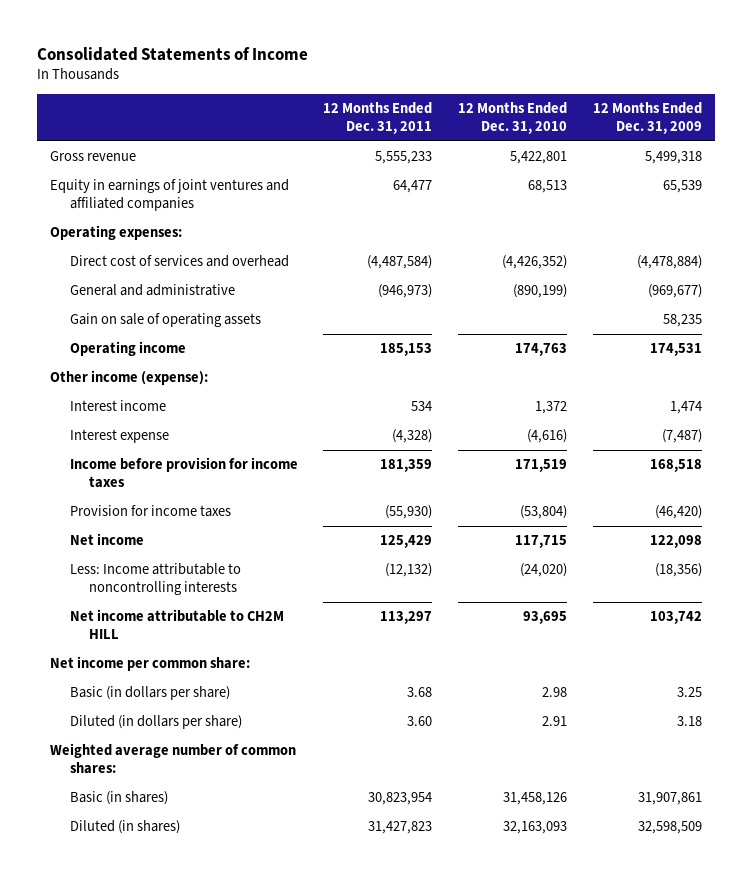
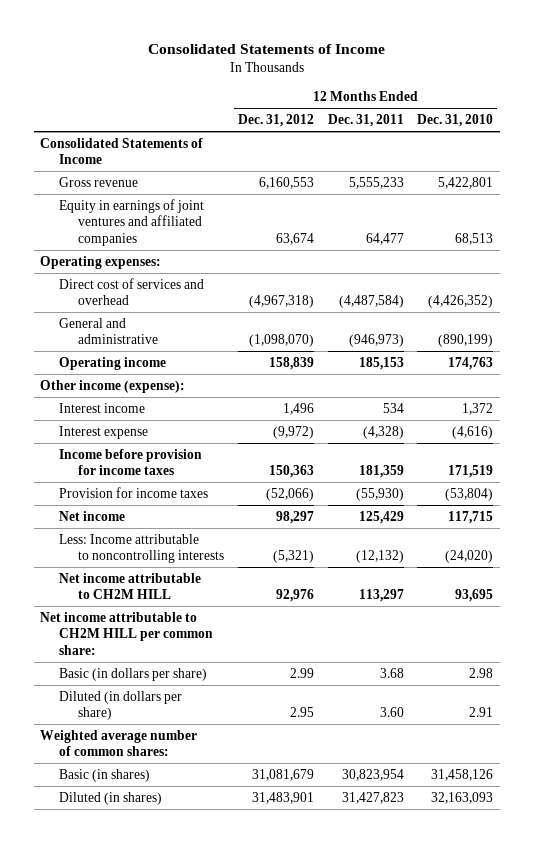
[593,102,703,135] 12 Months Ended Dec. 31, 2009 -> none
none -> [237,114,314,128] Dec. 31, 2012
none -> [40,137,204,165] Consolidated Statements of Income
[69,313,261,328] Gain on sale of operating assets -> none
[49,656,250,672] Net income per common share: -> [40,611,214,655] Net income attributable to CH2M HILL per common share:

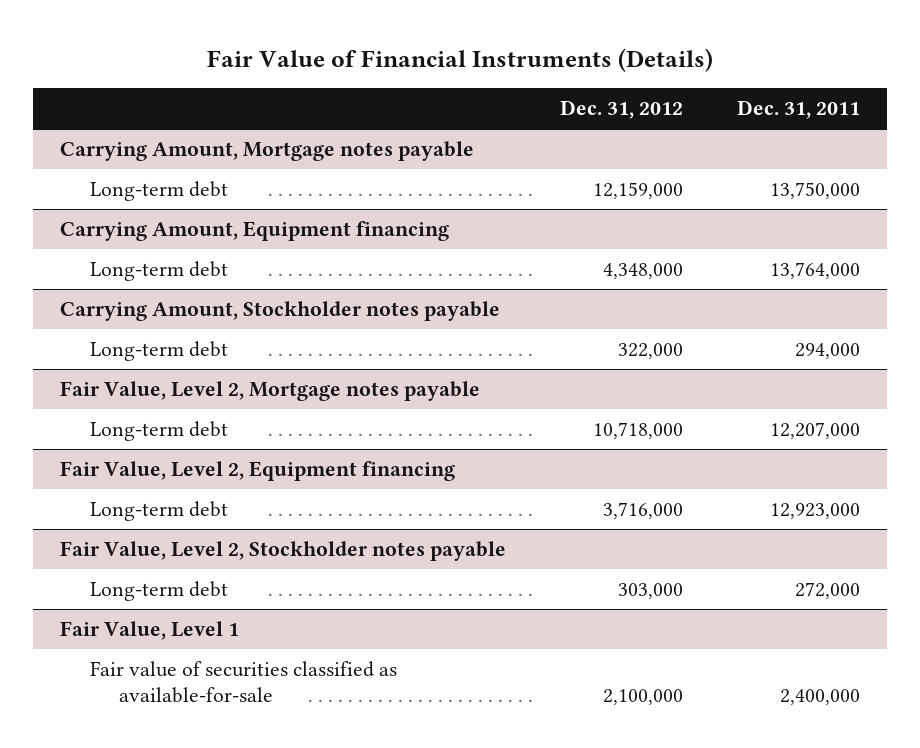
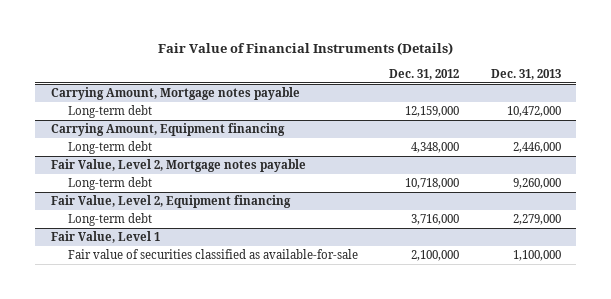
[736,100,860,120] Dec. 31, 2011 -> none
none -> [490,68,561,80] Dec. 31, 2013
[60,300,501,321] Carrying Amount, Stockholder notes payable -> none
[89,340,228,361] Long-term debt -> none
[60,540,507,561] Fair Value, Level 2, Stockholder notes payable -> none
[89,580,228,601] Long-term debt -> none

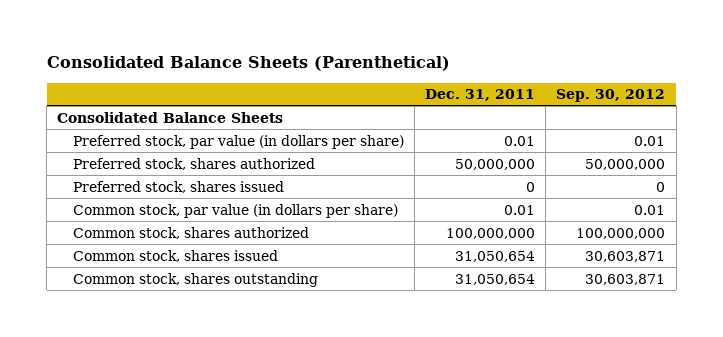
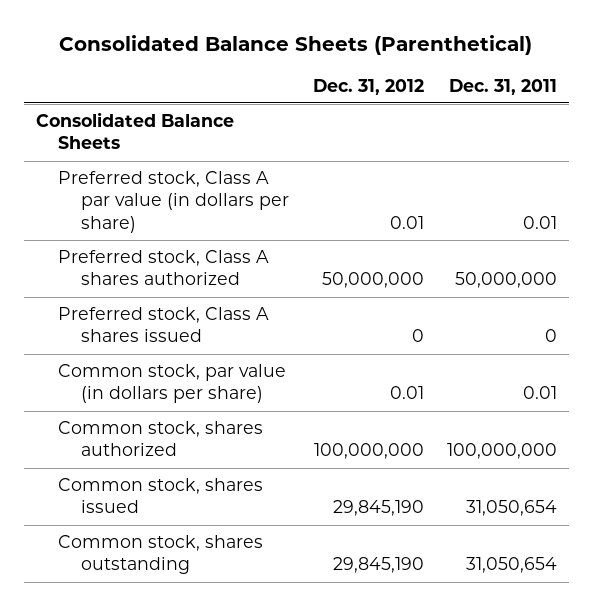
[556,89,666,103] Sep. 30, 2012 -> none
none -> [312,78,424,95] Dec. 31, 2012
[72,134,404,149] Preferred stock, par value (in dollars per share) -> [58,171,290,233] Preferred stock, Class A par value (in dollars per share)
[72,157,315,170] Preferred stock, shares authorized -> [58,250,270,286] Preferred stock, Class A shares authorized
[72,180,284,193] Preferred stock, shares issued -> [58,307,270,343] Preferred stock, Class A shares issued

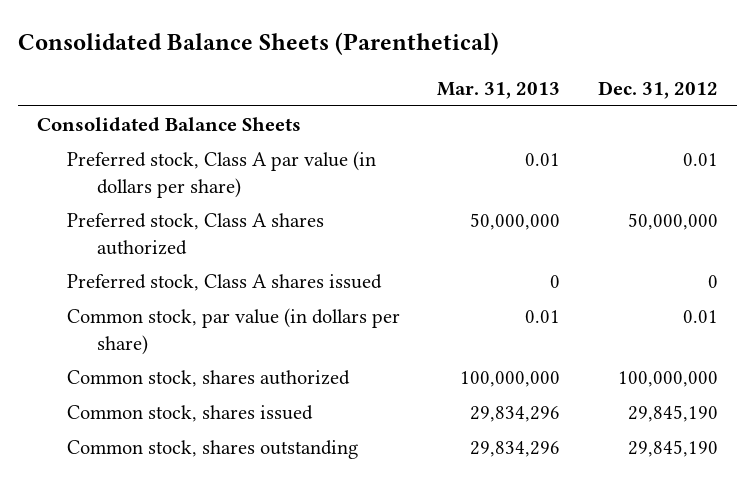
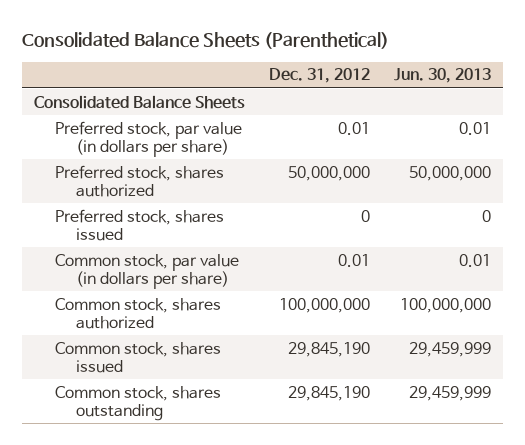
[437,81,561,99] Mar. 31, 2013 -> none
none -> [393,68,491,84] Jun. 30, 2013
[66,151,376,198] Preferred stock, Class A par value (in dollars per share) -> [54,120,242,158] Preferred stock, par value (in dollars per share)
[66,213,324,255] Preferred stock, Class A shares authorized -> [54,164,224,198] Preferred stock, shares authorized
[66,274,382,292] Preferred stock, Class A shares issued -> [54,208,224,242] Preferred stock, shares issued

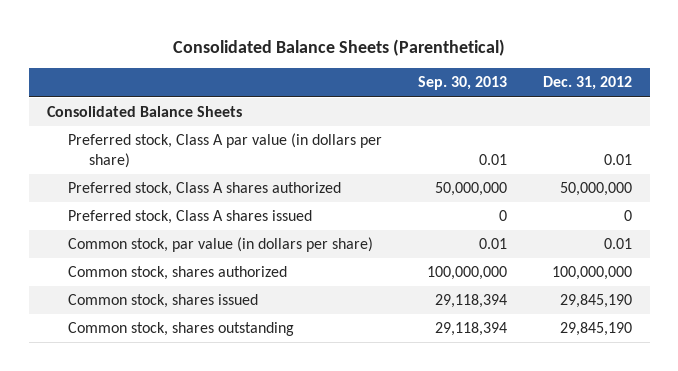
[393,68,491,84] Jun. 30, 2013 -> none
none -> [417,76,507,91] Sep. 30, 2013
[54,120,242,158] Preferred stock, par value (in dollars per share) -> [67,133,382,169] Preferred stock, Class A par value (in dollars per share)
[54,164,224,198] Preferred stock, shares authorized -> [67,182,341,197] Preferred stock, Class A shares authorized
[54,208,224,242] Preferred stock, shares issued -> [67,210,312,225] Preferred stock, Class A shares issued

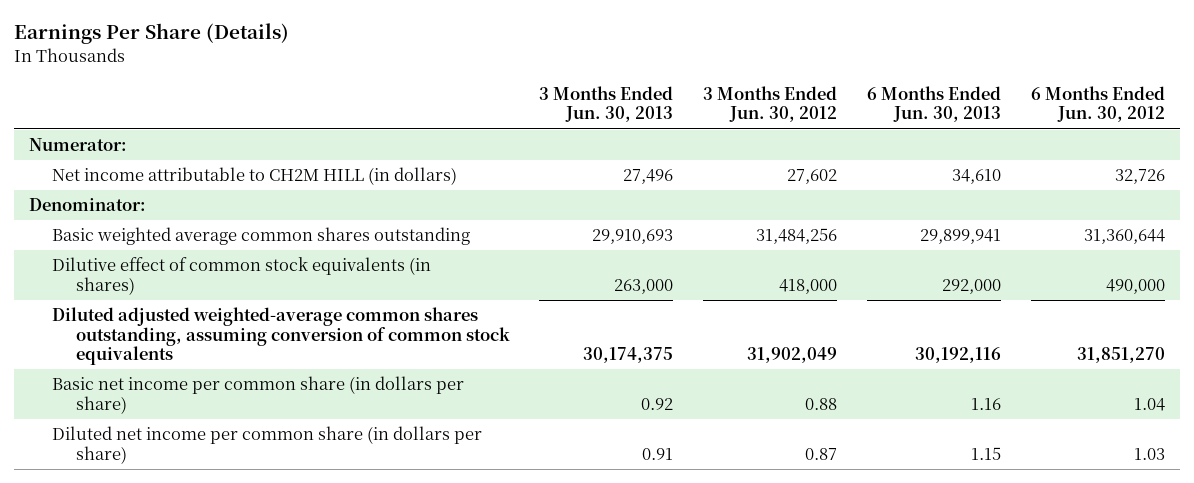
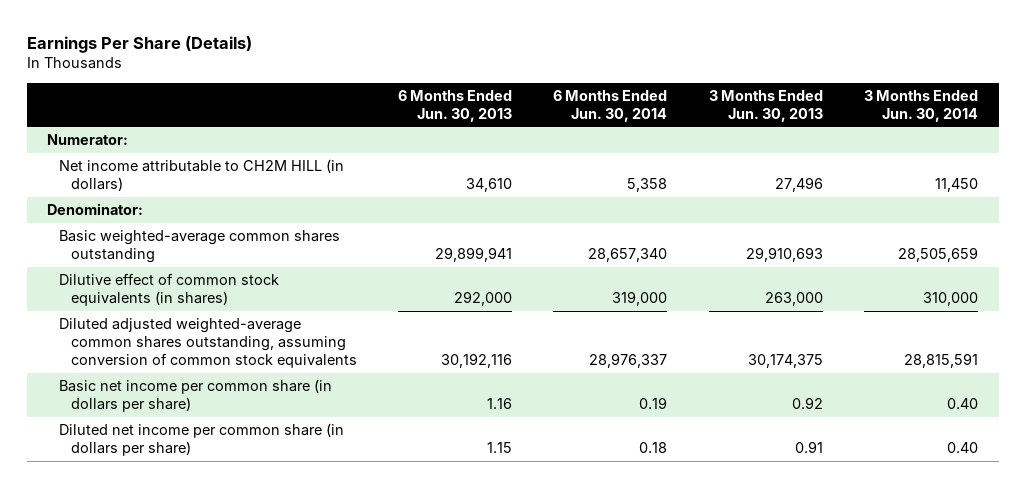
[703,85,838,123] 3 Months Ended Jun. 30, 2012 -> none
[1030,85,1165,123] 6 Months Ended Jun. 30, 2012 -> none
none -> [553,89,668,122] 6 Months Ended Jun. 30, 2014
none -> [863,89,978,122] 3 Months Ended Jun. 30, 2014
[52,227,471,246] Basic weighted average common shares outstanding -> [58,230,340,264] Basic weighted-average common shares outstanding

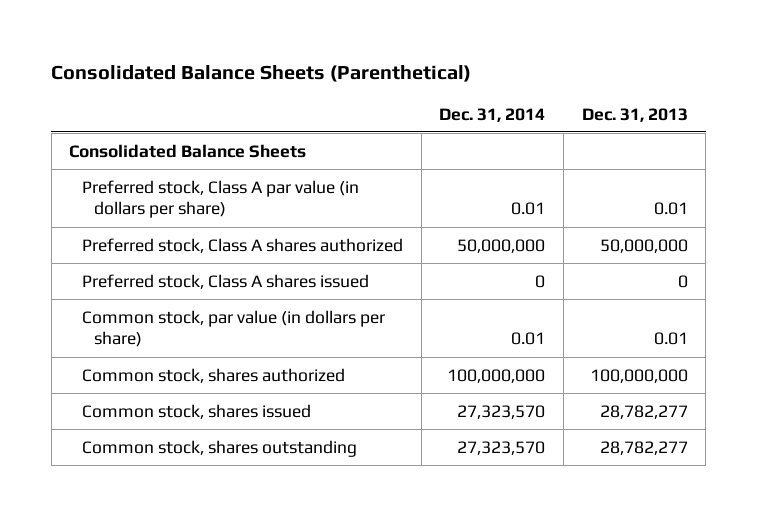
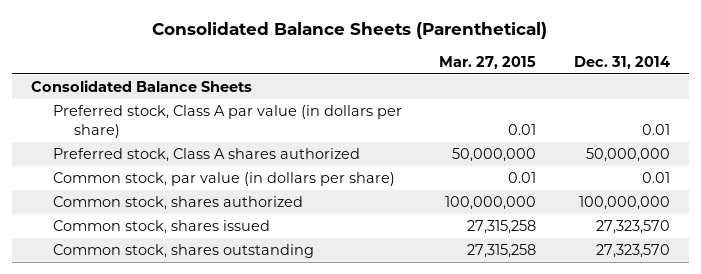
[581,107,688,122] Dec. 31, 2013 -> none
none -> [439,55,537,69] Mar. 27, 2015
[81,273,369,289] Preferred stock, Class A shares issued -> none

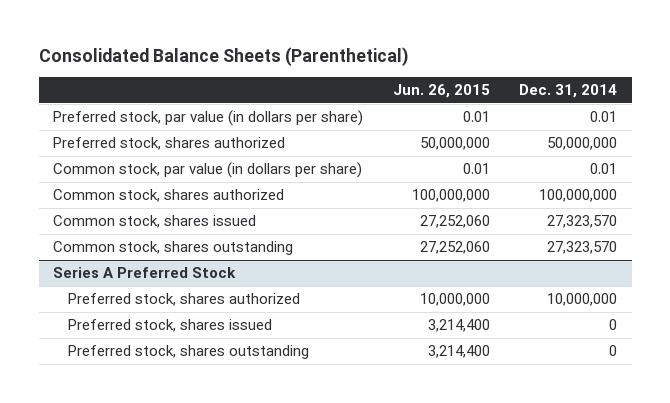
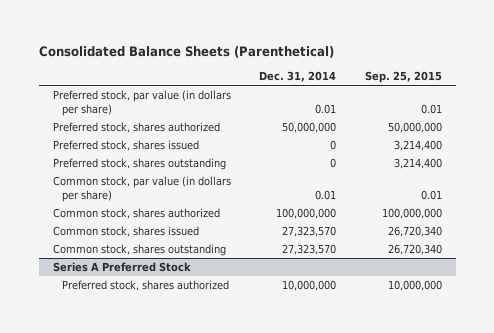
[392,84,490,99] Jun. 26, 2015 -> none
none -> [364,71,442,84] Sep. 25, 2015
none -> [52,140,199,152] Preferred stock, shares issued
none -> [52,158,226,171] Preferred stock, shares outstanding
[67,319,272,333] Preferred stock, shares issued -> none
[67,345,309,360] Preferred stock, shares outstanding -> none

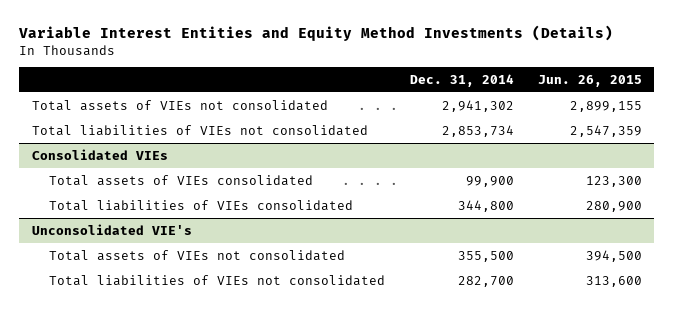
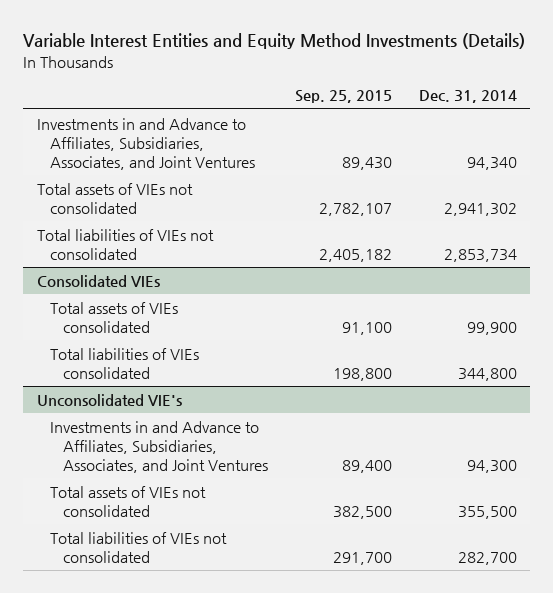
[538,74,643,87] Jun. 26, 2015 -> none
none -> [295,90,393,104] Sep. 25, 2015
none -> [36,117,255,170] Investments in and Advance to Affiliates, Subsidiaries, Associates, and Joint Ventures
none -> [49,420,269,473] Investments in and Advance to Affiliates, Subsidiaries, Associates, and Joint Ventures

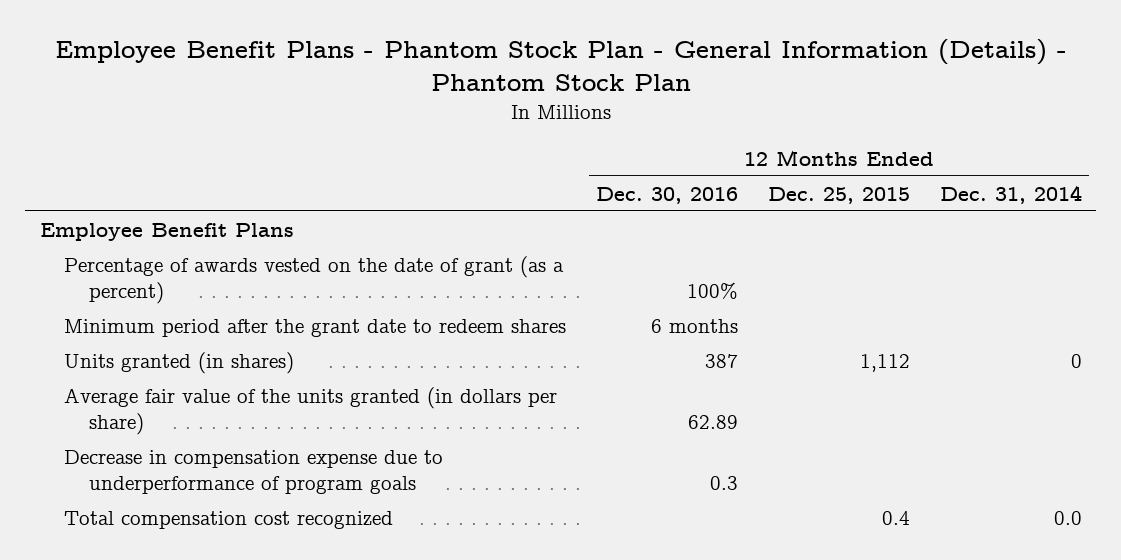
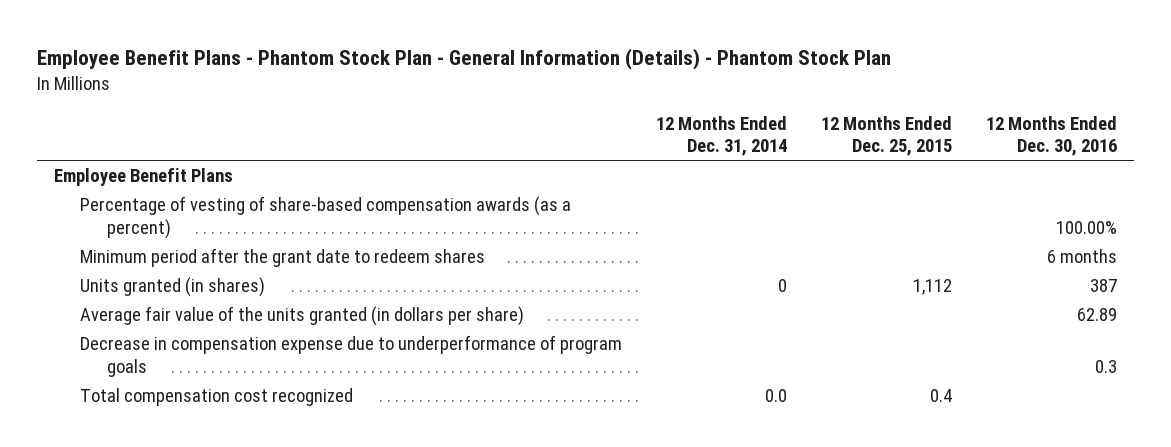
[64,255,565,304] Percentage of awards vested on the date of grant (as a percent) -> none
none -> [80,195,572,239] Percentage of vesting of share-based compensation awards (as a percent)

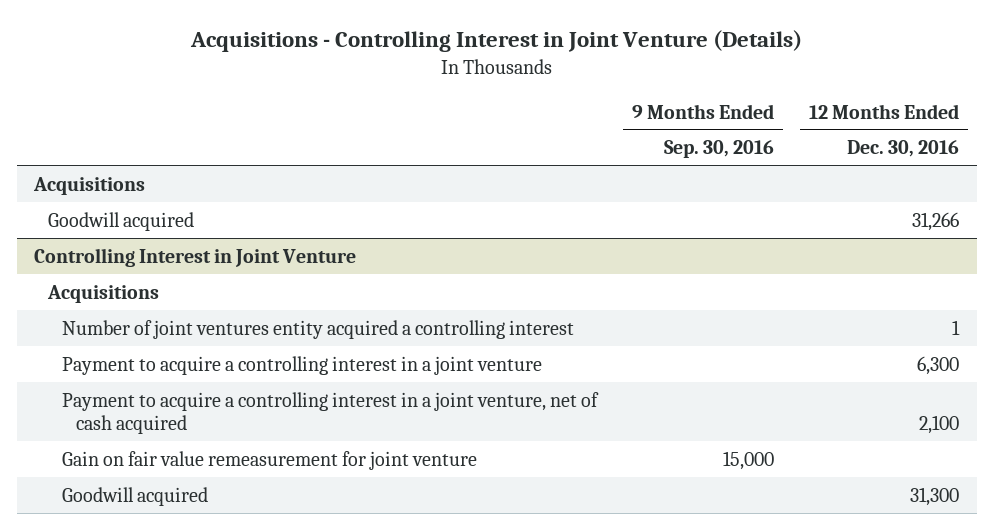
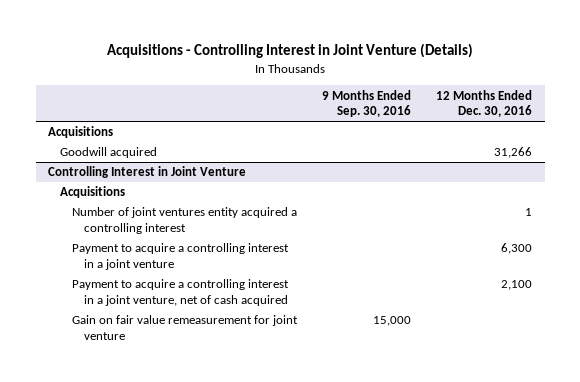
[62,486,209,506] Goodwill acquired -> none

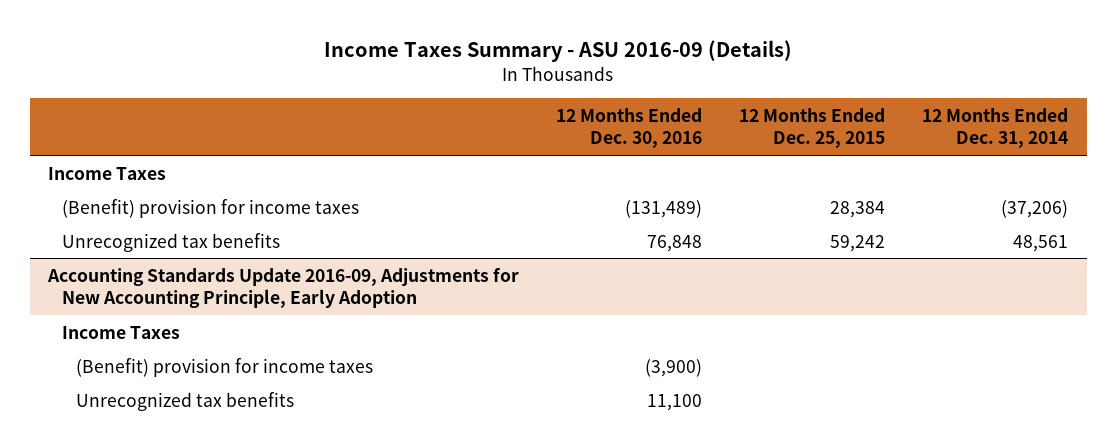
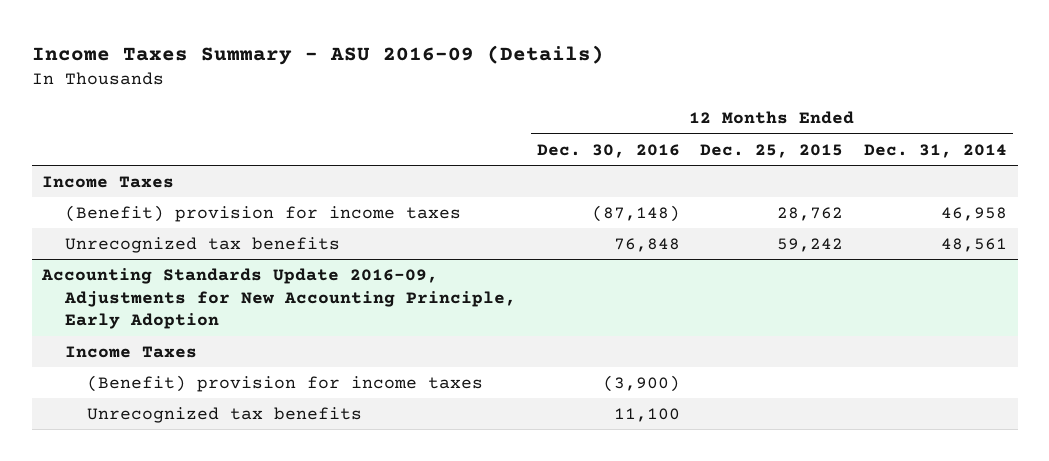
[625,199,703,218] (131,489) -> [591,204,680,222] (87,148)
[830,200,886,218] 28,384 -> [777,206,844,221] 28,762
[1001,199,1069,218] (37,206) -> [941,206,1008,221] 46,958

